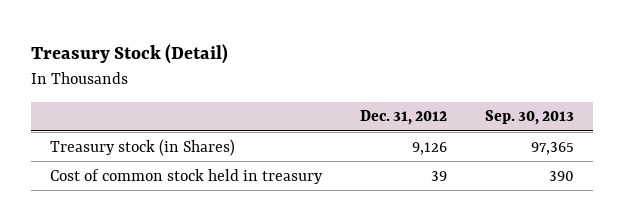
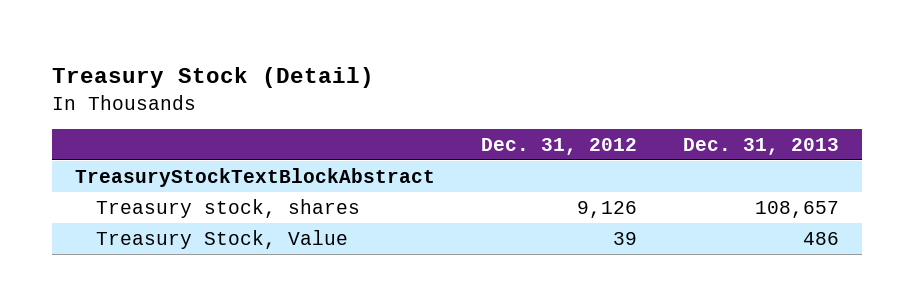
[484,110,574,126] Sep. 30, 2013 -> none
none -> [683,138,840,156] Dec. 31, 2013
none -> [75,167,436,187] TreasuryStockTextBlockAbstract
[50,138,236,156] Treasury stock (in Shares) -> [95,198,360,218] Treasury stock, shares
[50,168,324,184] Cost of common stock held in treasury -> [95,229,348,249] Treasury Stock, Value

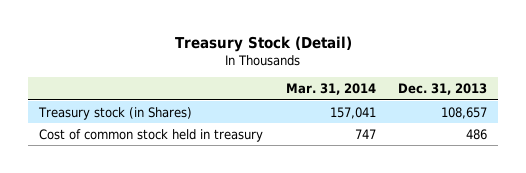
[481,138,638,156] Dec. 31, 2012 -> none
none -> [285,82,376,95] Mar. 31, 2014
[75,167,436,187] TreasuryStockTextBlockAbstract -> none
[95,198,360,218] Treasury stock, shares -> [38,106,193,120] Treasury stock (in Shares)
[95,229,348,249] Treasury Stock, Value -> [39,128,264,142] Cost of common stock held in treasury

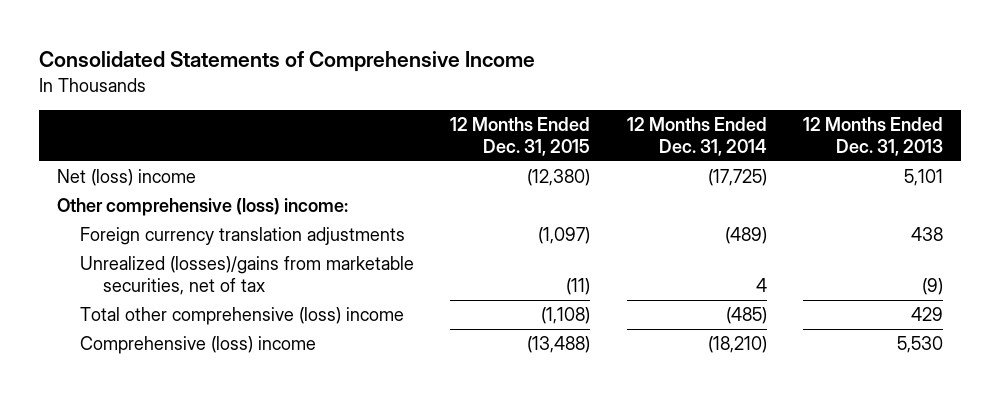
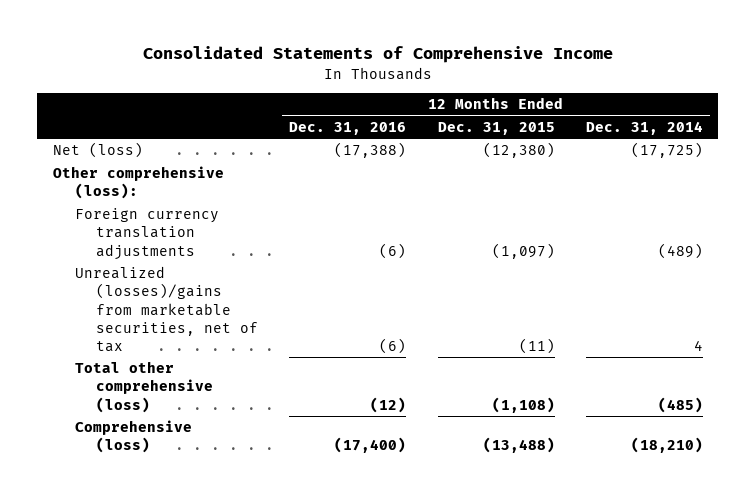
[802,116,943,157] 12 Months Ended Dec. 31, 2013 -> none
none -> [289,121,407,135] Dec. 31, 2016
[57,168,197,186] Net (loss) income -> [52,142,143,159] Net (loss)
[57,197,349,216] Other comprehensive (loss) income: -> [52,166,224,200] Other comprehensive (loss):
[80,306,405,325] Total other comprehensive (loss) income -> [74,361,214,413] Total other comprehensive (loss)
[80,335,317,354] Comprehensive (loss) income -> [74,420,192,454] Comprehensive (loss)

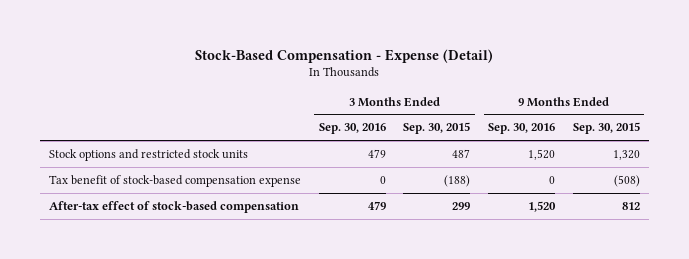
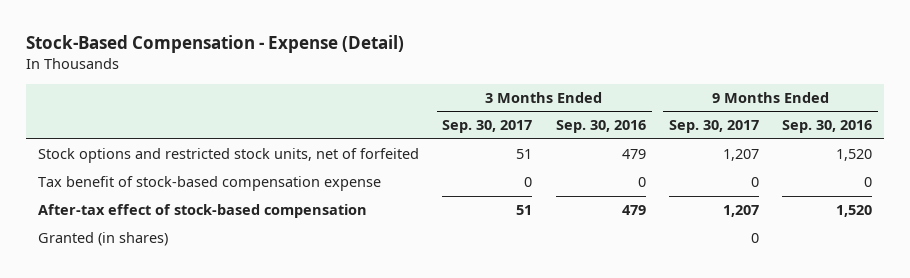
[403,122,471,135] Sep. 30, 2015 -> none
[572,122,640,135] Sep. 30, 2015 -> none
none -> [442,120,533,134] Sep. 30, 2017
none -> [669,120,760,134] Sep. 30, 2017
[48,148,248,161] Stock options and restricted stock units -> [38,148,420,164] Stock options and restricted stock units, net of forfeited
none -> [38,232,169,247] Granted (in shares)

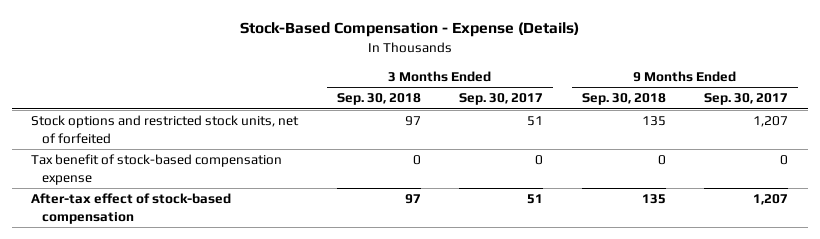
[26,35,405,54] Stock-Based Compensation - Expense (Detail) -> [239,22,579,38] Stock-Based Compensation - Expense (Details)
[555,120,646,134] Sep. 30, 2016 -> none
[782,120,873,134] Sep. 30, 2016 -> none
none -> [336,93,421,106] Sep. 30, 2018
none -> [581,93,666,106] Sep. 30, 2018
[38,232,169,247] Granted (in shares) -> none

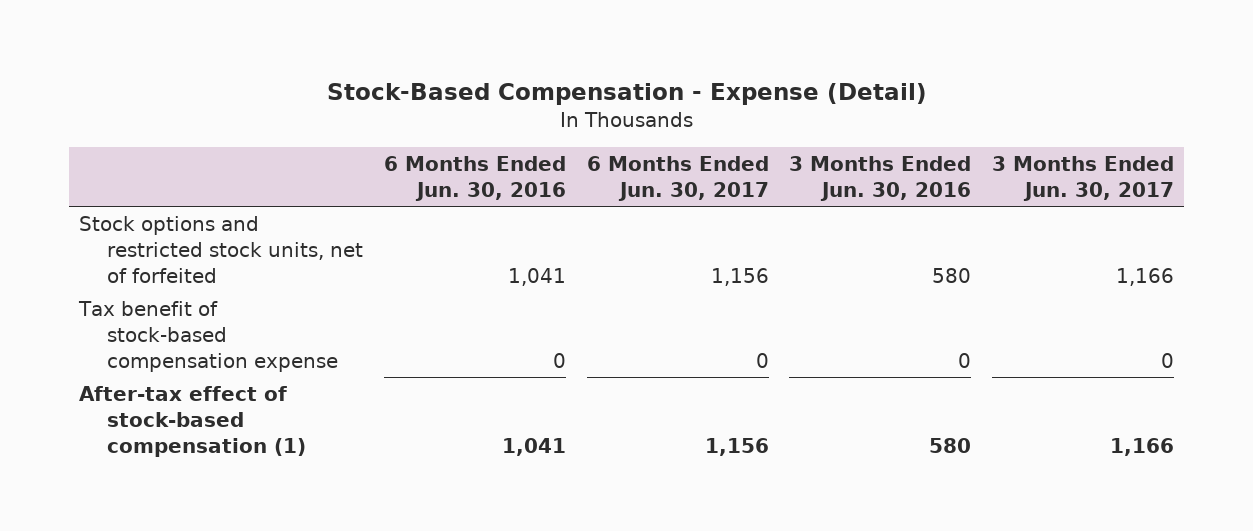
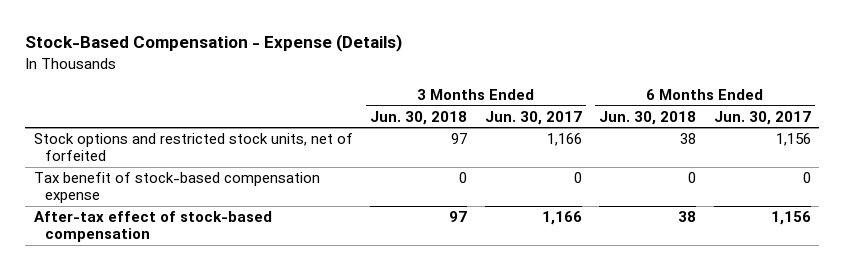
[326,82,927,105] Stock-Based Compensation - Expense (Detail) -> [25,34,403,53] Stock-Based Compensation - Expense (Details)
[383,155,566,201] 6 Months Ended Jun. 30, 2016 -> none
[789,155,972,201] 3 Months Ended Jun. 30, 2016 -> none
none -> [370,110,468,125] Jun. 30, 2018
none -> [599,110,697,125] Jun. 30, 2018
[79,385,307,457] After-tax effect of stock-based compensation (1) -> [34,211,273,243] After-tax effect of stock-based compensation

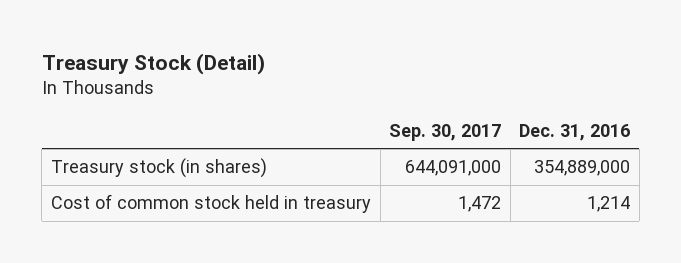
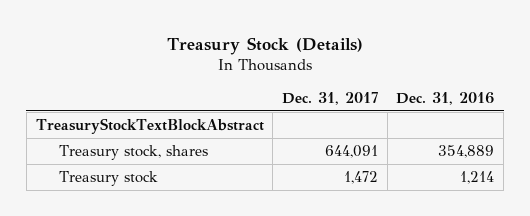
[41,52,265,75] Treasury Stock (Detail) -> [167,36,364,55] Treasury Stock (Details)
[389,123,502,141] Sep. 30, 2017 -> none
none -> [282,91,379,105] Dec. 31, 2017
none -> [35,118,264,135] TreasuryStockTextBlockAbstract
[50,158,267,179] Treasury stock (in shares) -> [59,145,209,161] Treasury stock, shares
[534,160,631,177] 354,889,000 -> [438,145,495,159] 354,889
[50,194,371,214] Cost of common stock held in treasury -> [59,171,159,187] Treasury stock

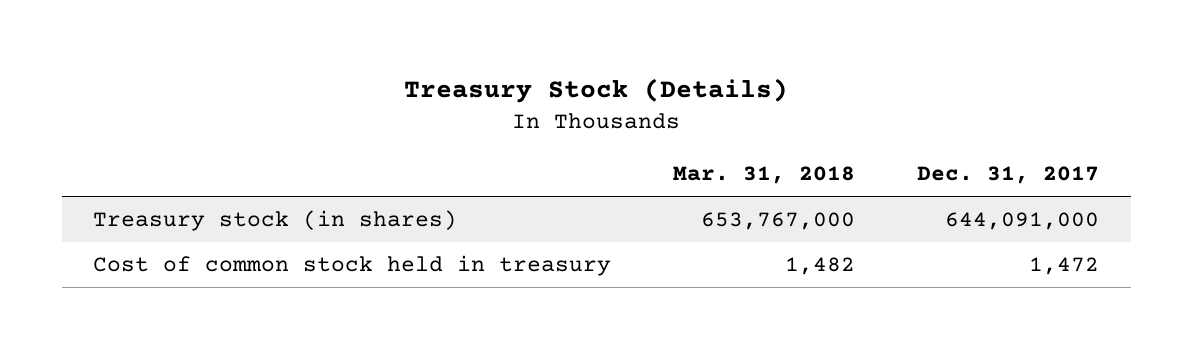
[396,91,495,105] Dec. 31, 2016 -> none
none -> [673,166,856,185] Mar. 31, 2018
[35,118,264,135] TreasuryStockTextBlockAbstract -> none
[59,145,209,161] Treasury stock, shares -> [92,210,457,232] Treasury stock (in shares)
[325,145,379,159] 644,091 -> [945,212,1100,231] 644,091,000
[59,171,159,187] Treasury stock -> [92,255,611,277] Cost of common stock held in treasury

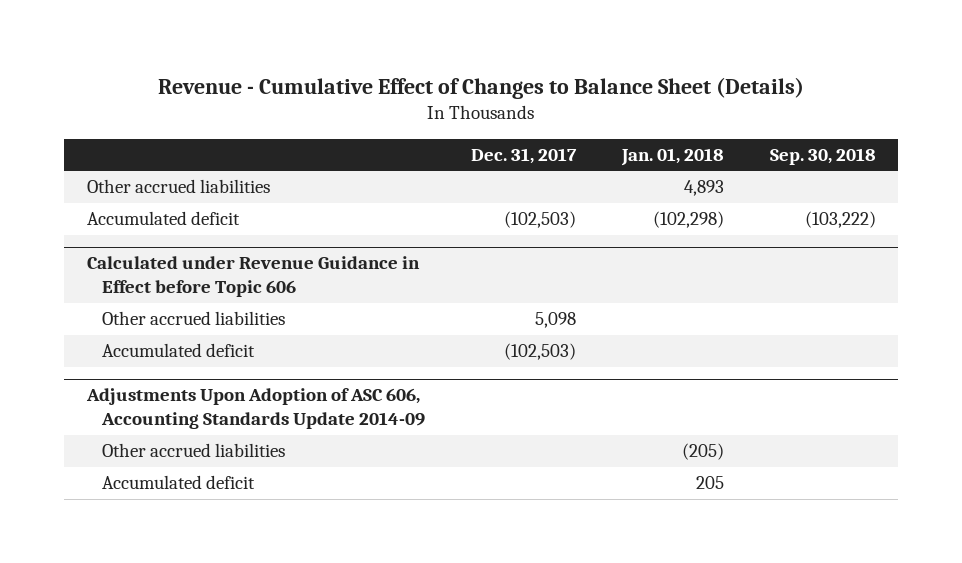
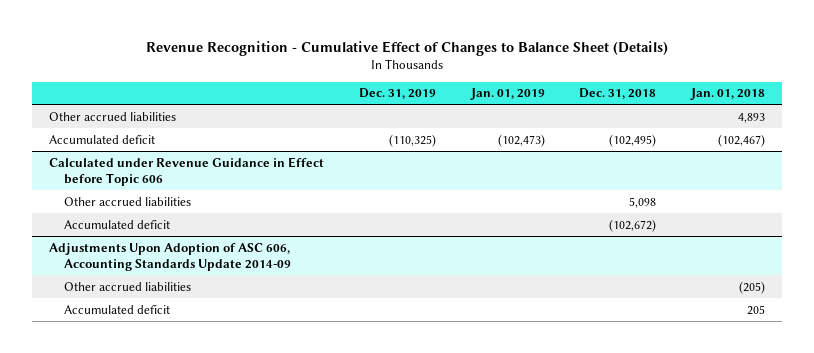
[158,76,805,99] Revenue - Cumulative Effect of Changes to Balance Sheet (Details) -> [146,40,669,56] Revenue Recognition - Cumulative Effect of Changes to Balance Sheet (Details)
[470,147,577,164] Dec. 31, 2017 -> none
[769,147,876,165] Sep. 30, 2018 -> none
none -> [358,88,436,100] Dec. 31, 2019
none -> [469,88,545,101] Jan. 01, 2019
none -> [579,88,657,100] Dec. 31, 2018
[652,211,724,229] (102,298) -> [718,133,766,147] (102,467)

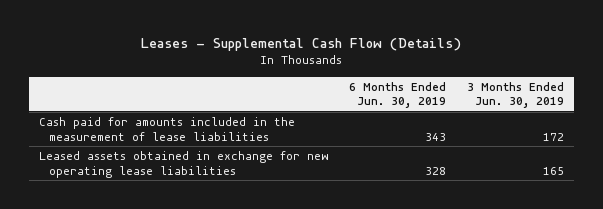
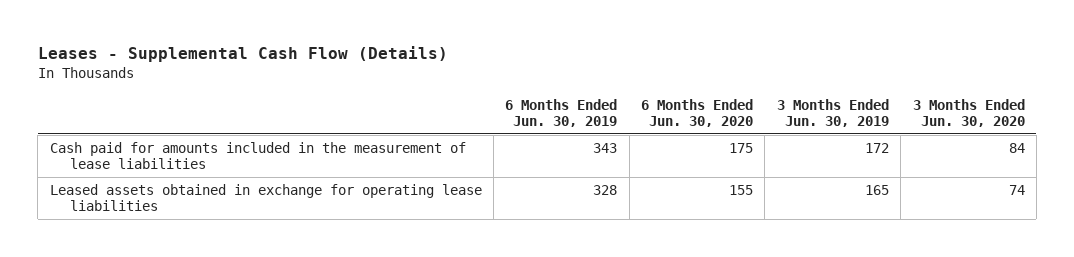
none -> [641,98,754,127] 6 Months Ended Jun. 30, 2020
none -> [912,98,1025,127] 3 Months Ended Jun. 30, 2020
[39,151,330,178] Leased assets obtained in exchange for new operating lease liabilities -> [49,183,482,212] Leased assets obtained in exchange for operating lease liabilities

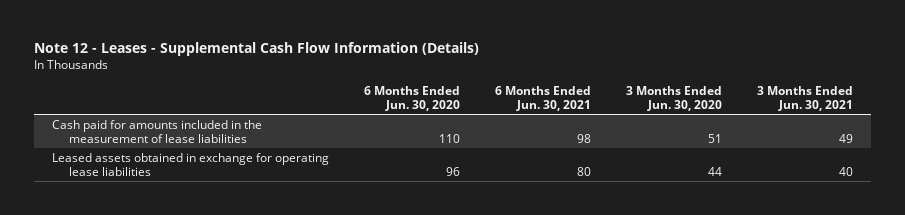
[37,46,448,63] Leases - Supplemental Cash Flow (Details) -> [34,41,480,56] Note 12 - Leases - Supplemental Cash Flow Information (Details)
[505,98,618,127] 6 Months Ended Jun. 30, 2019 -> none
[776,98,889,127] 3 Months Ended Jun. 30, 2019 -> none
none -> [494,85,591,112] 6 Months Ended Jun. 30, 2021
none -> [756,85,853,112] 3 Months Ended Jun. 30, 2021
[729,142,754,153] 175 -> [438,134,460,144] 110
[1008,142,1025,153] 84 -> [707,134,722,144] 51
[729,184,754,195] 155 -> [445,167,460,177] 96
[1008,184,1025,195] 74 -> [707,167,722,177] 44

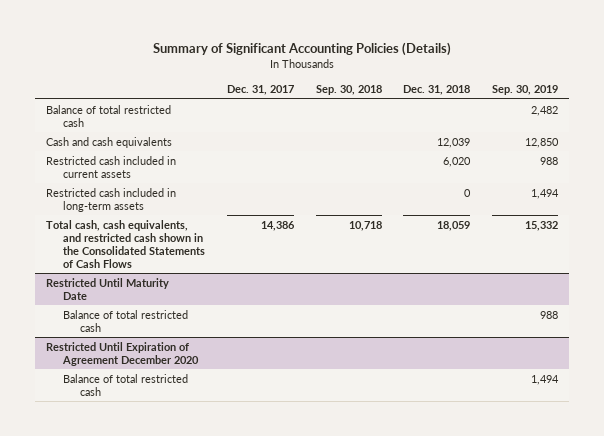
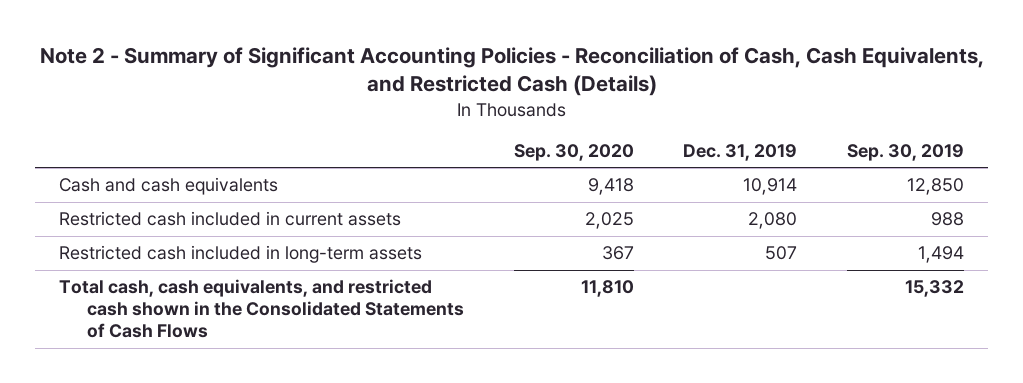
[153,41,452,56] Summary of Significant Accounting Policies (Details) -> [39,46,984,97] Note 2 - Summary of Significant Accounting Policies - Reconciliation of Cash, Cash Equivalents, and Restricted Cash (Details)
[226,84,294,95] Dec. 31, 2017 -> none
[315,84,382,95] Sep. 30, 2018 -> none
[403,84,471,95] Dec. 31, 2018 -> none
none -> [513,143,634,161] Sep. 30, 2020
none -> [683,143,798,161] Dec. 31, 2019
[46,104,172,127] Balance of total restricted cash -> none
[46,277,170,300] Restricted Until Maturity Date -> none
[62,309,188,332] Balance of total restricted cash -> none
[46,341,199,366] Restricted Until Expiration of Agreement December 2020 -> none
[62,373,188,396] Balance of total restricted cash -> none

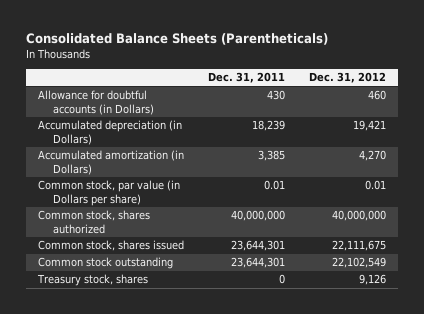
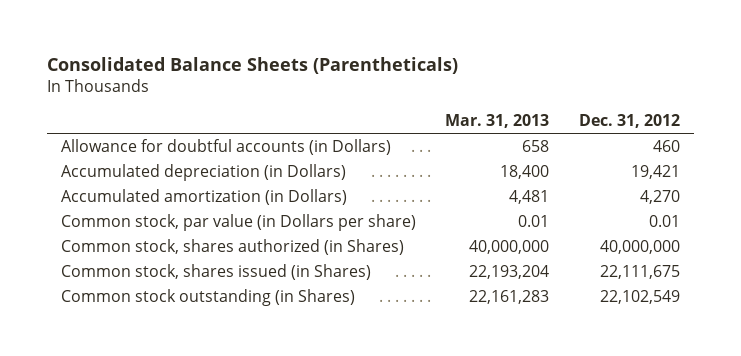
[207,72,285,84] Dec. 31, 2011 -> none
none -> [445,114,550,129] Mar. 31, 2013
[36,274,148,287] Treasury stock, shares -> none
[37,210,150,234] Common stock, shares authorized -> [61,239,405,256] Common stock, shares authorized (in Shares)
[37,240,184,252] Common stock, shares issued -> [61,264,372,281] Common stock, shares issued (in Shares)
[37,257,173,270] Common stock outstanding -> [61,289,356,307] Common stock outstanding (in Shares)

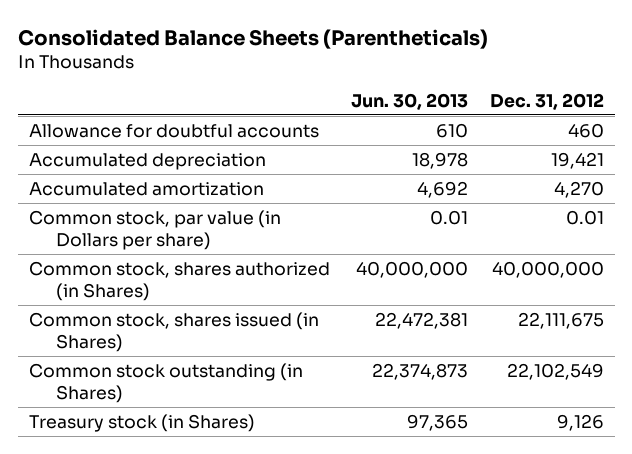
[445,114,550,129] Mar. 31, 2013 -> none
none -> [351,92,469,110] Jun. 30, 2013
[61,139,392,156] Allowance for doubtful accounts (in Dollars) -> [28,123,319,138] Allowance for doubtful accounts
[61,164,347,182] Accumulated depreciation (in Dollars) -> [28,152,266,170] Accumulated depreciation
[61,189,348,206] Accumulated amortization (in Dollars) -> [28,181,264,196] Accumulated amortization
none -> [28,413,255,432] Treasury stock (in Shares)

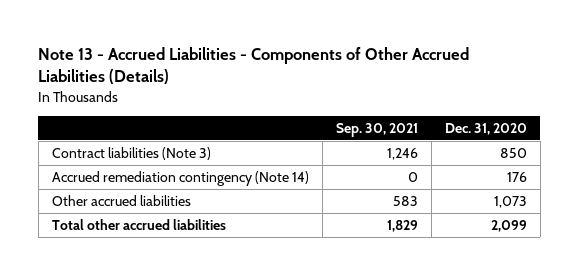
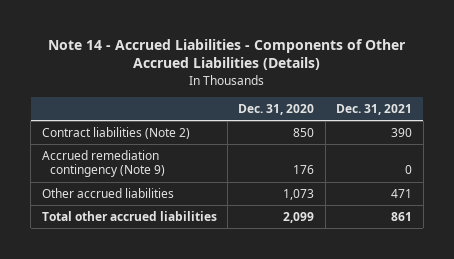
[38,47,470,85] Note 13 - Accrued Liabilities - Components of Other Accrued Liabilities (Details) -> [47,38,406,71] Note 14 - Accrued Liabilities - Components of Other Accrued Liabilities (Details)
[335,122,418,137] Sep. 30, 2021 -> none
none -> [336,104,413,116] Dec. 31, 2021
[51,146,211,160] Contract liabilities (Note 3) -> [41,127,190,140] Contract liabilities (Note 2)
[51,170,309,186] Accrued remediation contingency (Note 14) -> [41,150,166,178] Accrued remediation contingency (Note 9)

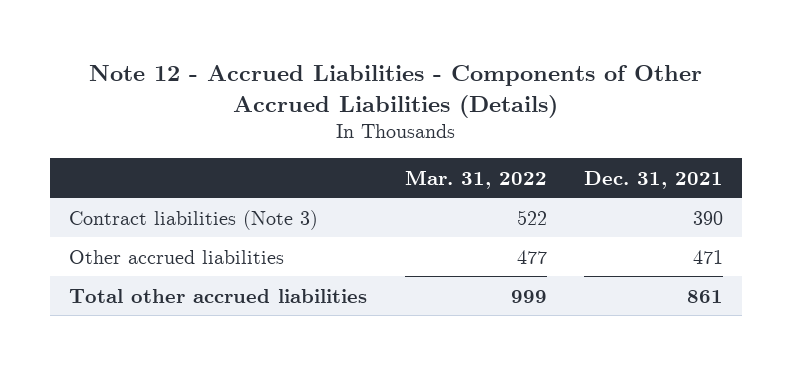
[47,38,406,71] Note 14 - Accrued Liabilities - Components of Other Accrued Liabilities (Details) -> [89,64,703,118] Note 12 - Accrued Liabilities - Components of Other Accrued Liabilities (Details)
[238,104,315,116] Dec. 31, 2020 -> none
none -> [404,169,547,189] Mar. 31, 2022
[41,150,166,178] Accrued remediation contingency (Note 9) -> none
[41,127,190,140] Contract liabilities (Note 2) -> [68,209,318,230] Contract liabilities (Note 3)

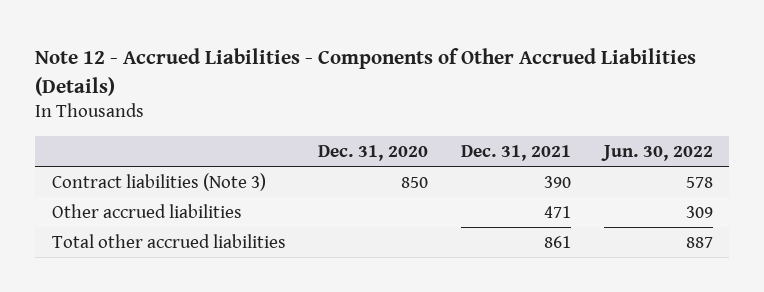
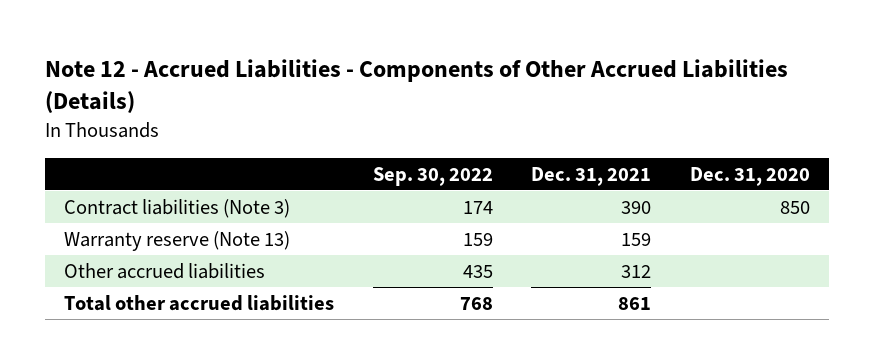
[600,144,713,161] Jun. 30, 2022 -> none
none -> [372,166,493,186] Sep. 30, 2022
none -> [63,230,290,251] Warranty reserve (Note 13)
[544,205,572,218] 471 -> [621,264,652,278] 312

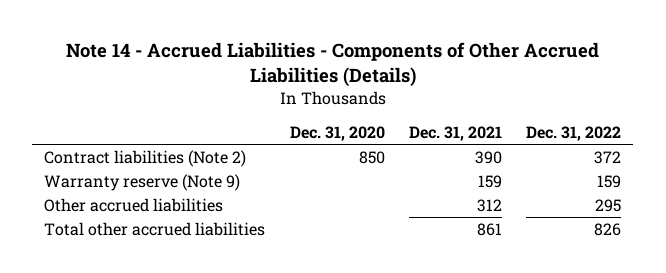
[44,58,788,114] Note 12 - Accrued Liabilities - Components of Other Accrued Liabilities (Details) -> [65,42,599,88] Note 14 - Accrued Liabilities - Components of Other Accrued Liabilities (Details)
[372,166,493,186] Sep. 30, 2022 -> none
none -> [526,126,622,142] Dec. 31, 2022
[63,198,290,218] Contract liabilities (Note 3) -> [44,149,247,167] Contract liabilities (Note 2)
[63,230,290,251] Warranty reserve (Note 13) -> [44,173,241,191] Warranty reserve (Note 9)

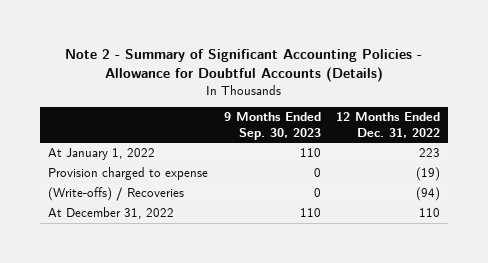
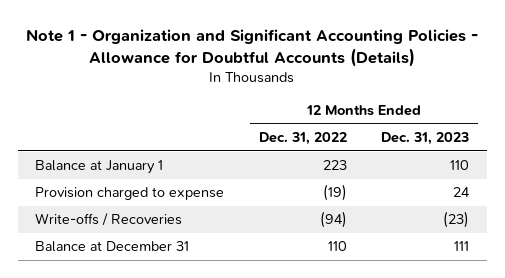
[65,49,423,83] Note 2 - Summary of Significant Accounting Policies - Allowance for Doubtful Accounts (Details) -> [26,28,479,67] Note 1 - Organization and Significant Accounting Policies - Allowance for Doubtful Accounts (Details)
[223,112,321,140] 9 Months Ended Sep. 30, 2023 -> none
none -> [381,132,470,146] Dec. 31, 2023
[47,148,155,161] At January 1, 2022 -> [35,160,164,175] Balance at January 1
[47,187,184,202] (Write-offs) / Recoveries -> [35,213,183,227] Write-offs / Recoveries
[47,207,174,220] At December 31, 2022 -> [35,241,190,253] Balance at December 31

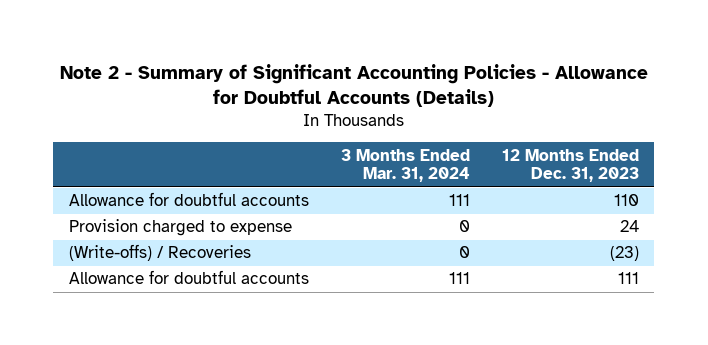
[26,28,479,67] Note 1 - Organization and Significant Accounting Policies - Allowance for Doubtful Accounts (Details) -> [59,63,648,107] Note 2 - Summary of Significant Accounting Policies - Allowance for Doubtful Accounts (Details)
[258,132,347,146] Dec. 31, 2022 -> none
none -> [340,148,470,183] 3 Months Ended Mar. 31, 2024
[35,160,164,175] Balance at January 1 -> [69,192,310,207] Allowance for doubtful accounts
[35,213,183,227] Write-offs / Recoveries -> [69,244,252,262] (Write-offs) / Recoveries
[35,241,190,253] Balance at December 31 -> [69,270,310,285] Allowance for doubtful accounts

